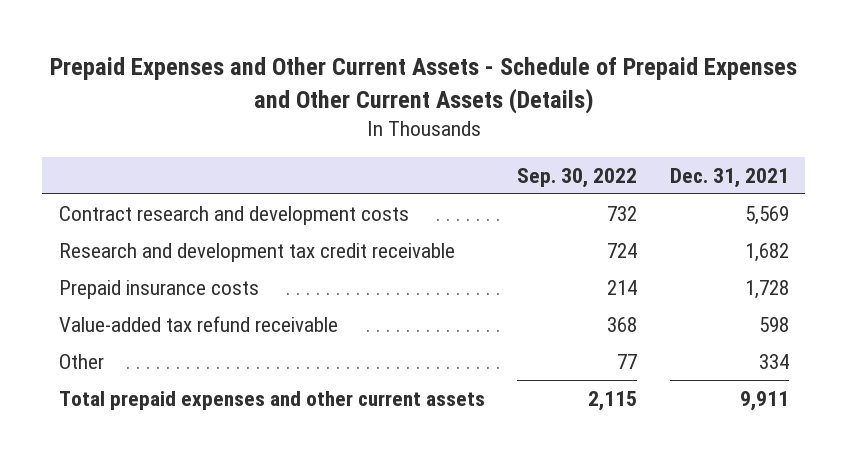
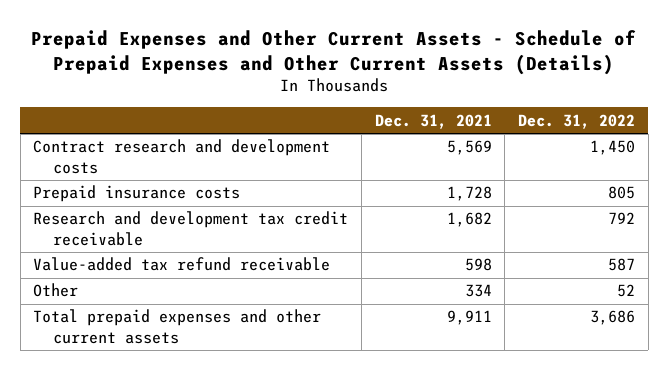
[517,167,638,188] Sep. 30, 2022 -> none
none -> [517,113,635,129] Dec. 31, 2022
[58,242,455,262] Research and development tax credit receivable -> [33,211,349,246] Research and development tax credit receivable

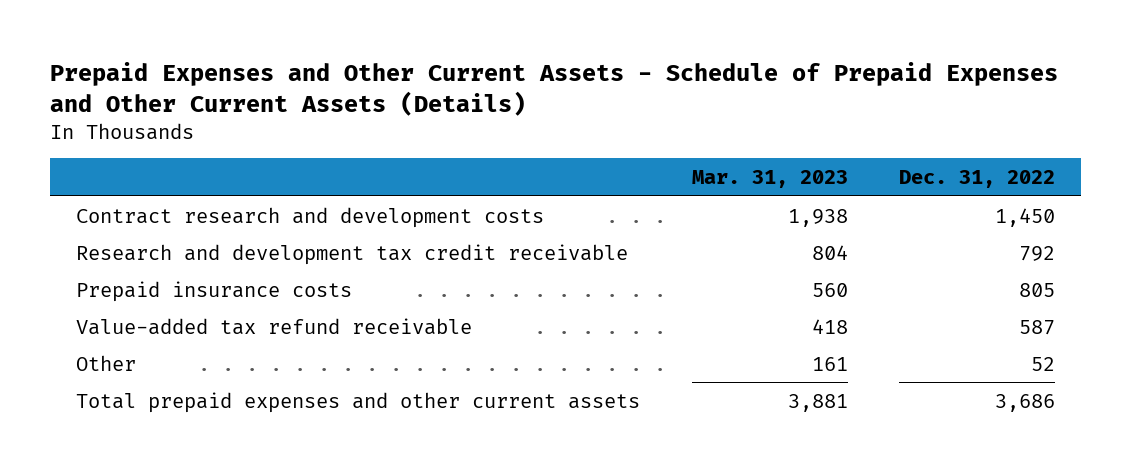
[374,113,492,129] Dec. 31, 2021 -> none
none -> [691,169,848,188] Mar. 31, 2023
[33,185,241,203] Prepaid insurance costs -> [76,280,353,302] Prepaid insurance costs

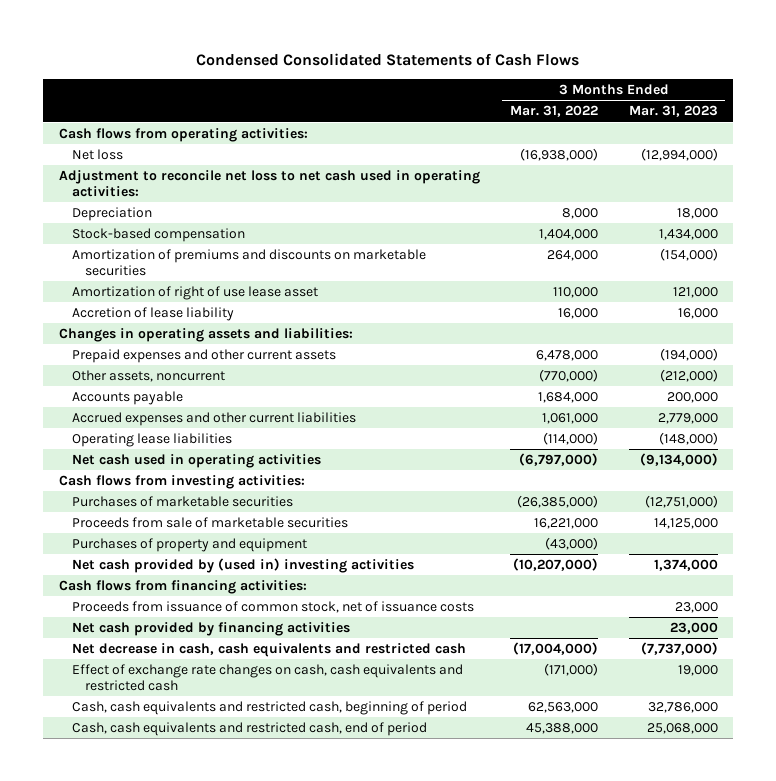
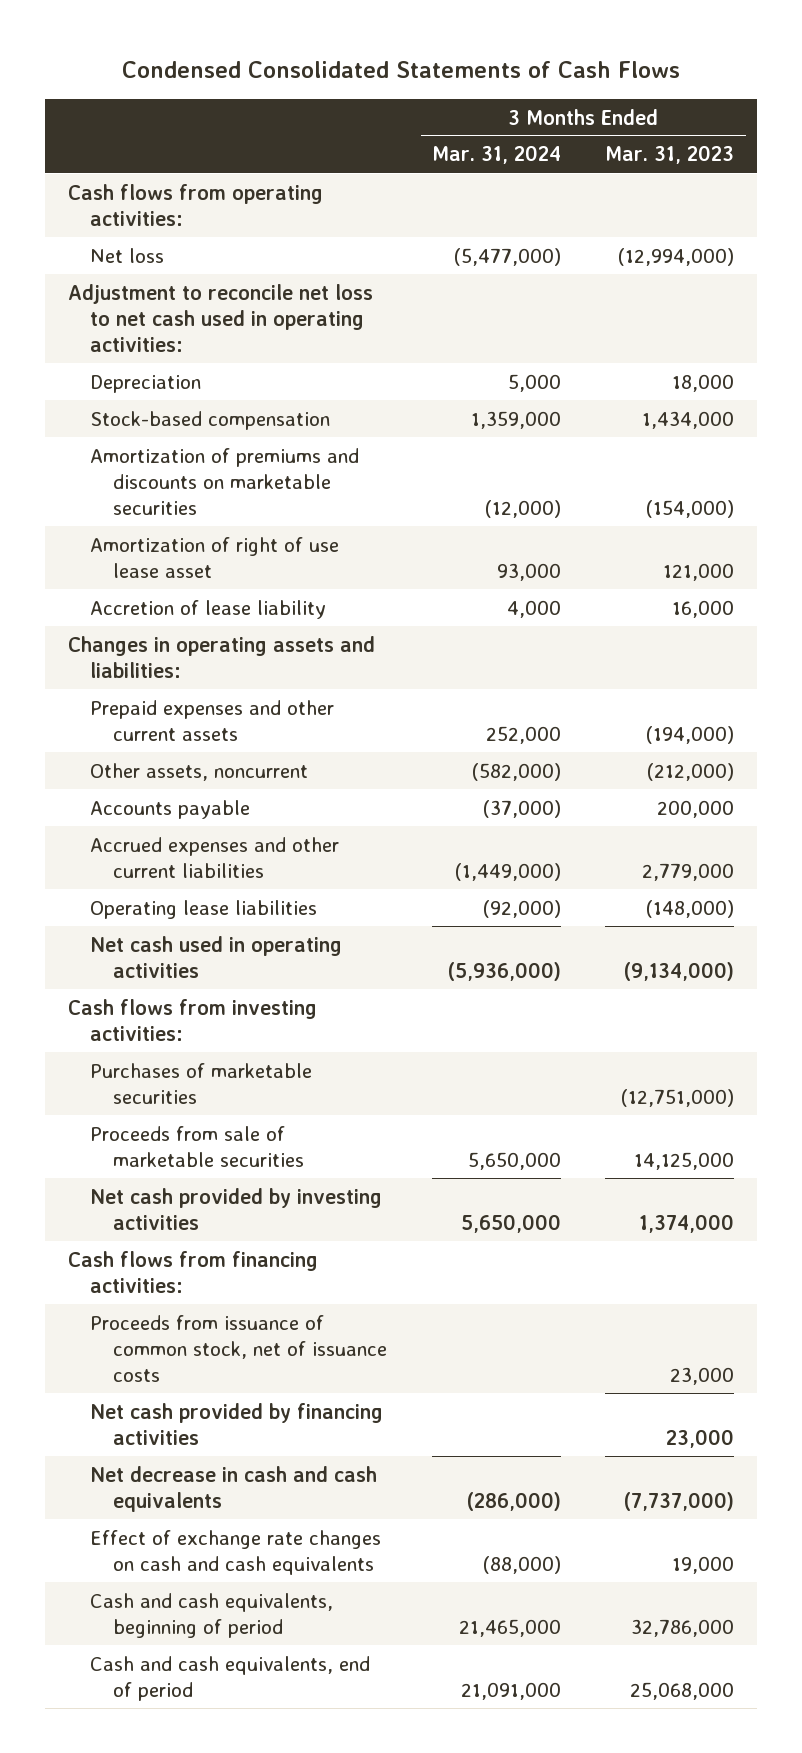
[510,105,599,118] Mar. 31, 2022 -> none
none -> [431,145,561,165] Mar. 31, 2024
[72,538,308,553] Purchases of property and equipment -> none
[72,558,415,574] Net cash provided by (used in) investing activities -> [90,1187,383,1230] Net cash provided by investing activities
[72,643,467,658] Net decrease in cash, cash equivalents and restricted cash -> [90,1465,378,1512] Net decrease in cash and cash equivalents
[72,664,464,692] Effect of exchange rate changes on cash, cash equivalents and restricted cash -> [90,1529,382,1575] Effect of exchange rate changes on cash and cash equivalents
[72,701,468,716] Cash, cash equivalents and restricted cash, beginning of period -> [90,1592,334,1638] Cash and cash equivalents, beginning of period
[72,722,428,737] Cash, cash equivalents and restricted cash, end of period -> [90,1655,371,1701] Cash and cash equivalents, end of period

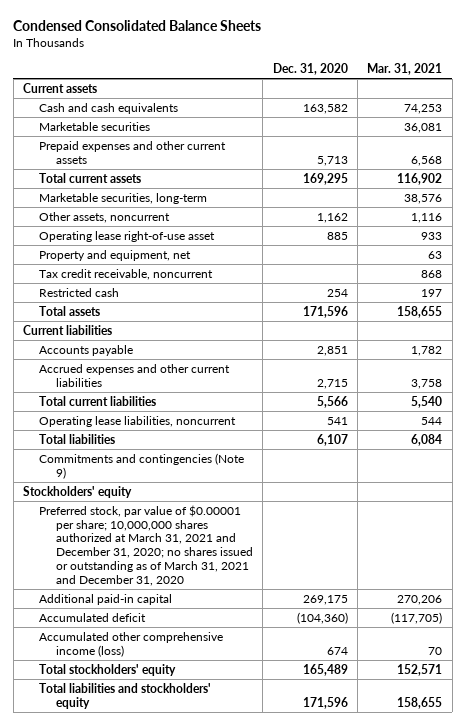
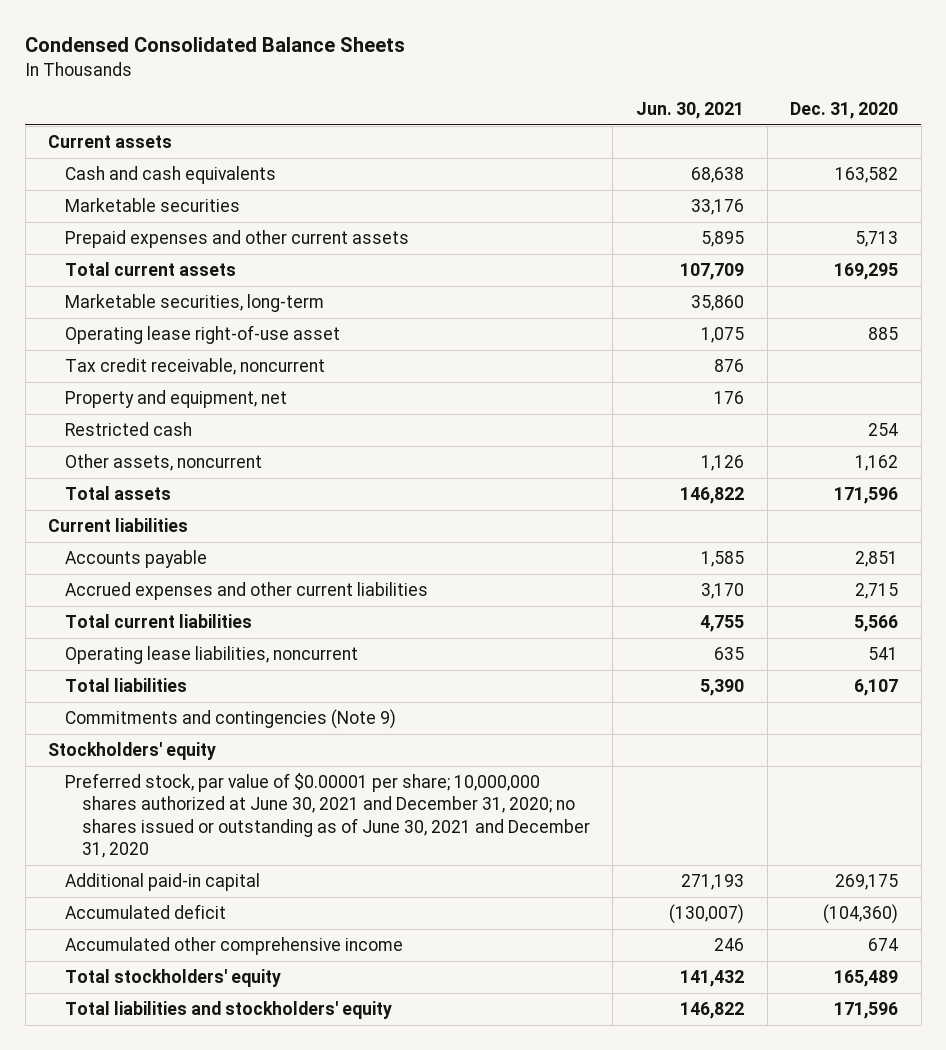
[367,62,443,75] Mar. 31, 2021 -> none
none -> [635,102,744,120] Jun. 30, 2021
[39,249,192,261] Property and equipment, net -> [64,390,287,409] Property and equipment, net
[39,211,171,223] Other assets, noncurrent -> [64,454,262,472] Other assets, noncurrent
[39,504,253,586] Preferred stock, par value of $0.00001 per share; 10,000,000 shares authorized at March 31, 2021 and December 31, 2020; no shares issued or outstanding as of March 31, 2021 and December 31, 2020 -> [64,773,590,859] Preferred stock, par value of $0.00001 per share; 10,000,000 shares authorized at June 30, 2021 and December 31, 2020; no shares issued or outstanding as of June 30, 2021 and December 31, 2020
[39,631,224,657] Accumulated other comprehensive income (loss) -> [64,937,403,956] Accumulated other comprehensive income

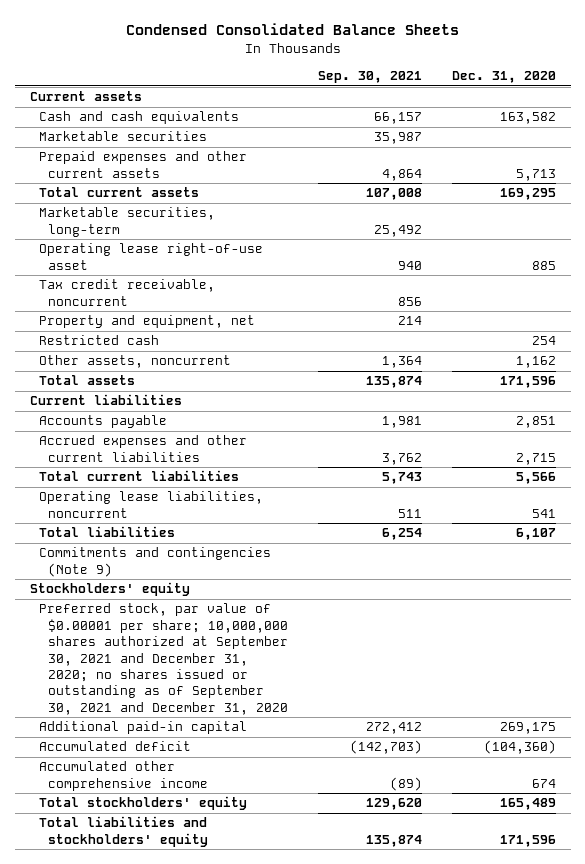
[635,102,744,120] Jun. 30, 2021 -> none
none -> [318,71,423,84] Sep. 30, 2021
[64,773,590,859] Preferred stock, par value of $0.00001 per share; 10,000,000 shares authorized at June 30, 2021 and December 31, 2020; no shares issued or outstanding as of June 30, 2021 and December 31, 2020 -> [39,603,289,715] Preferred stock, par value of $0.00001 per share; 10,000,000 shares authorized at September 30, 2021 and December 31, 2020; no shares issued or outstanding as of September 30, 2021 and December 31, 2020

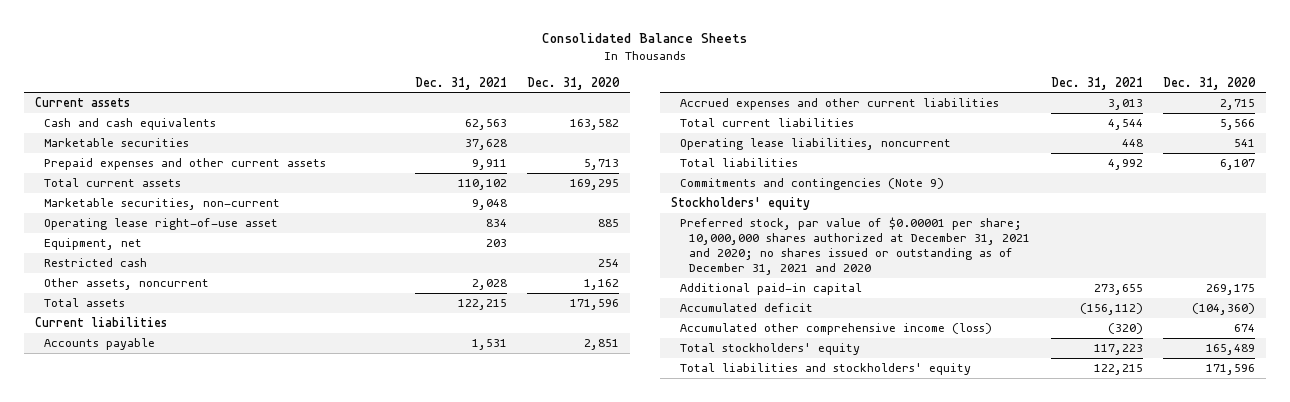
[125,23,459,36] Condensed Consolidated Balance Sheets -> [542,33,748,44] Consolidated Balance Sheets
[318,71,423,84] Sep. 30, 2021 -> none
none -> [414,76,507,90] Dec. 31, 2021
[39,207,216,237] Marketable securities, long-term -> [43,198,280,211] Marketable securities, non-current
[39,279,216,306] Tax credit receivable, noncurrent -> none
[39,315,256,329] Property and equipment, net -> [43,238,142,251] Equipment, net
[39,603,289,715] Preferred stock, par value of $0.00001 per share; 10,000,000 shares authorized at September 30, 2021 and December 31, 2020; no shares issued or outstanding as of September 30, 2021 and December 31, 2020 -> [679,217,1030,276] Preferred stock, par value of $0.00001 per share; 10,000,000 shares authorized at December 31, 2021 and 2020; no shares issued or outstanding as of December 31, 2021 and 2020
[39,761,209,791] Accumulated other comprehensive income -> [679,323,992,336] Accumulated other comprehensive income (loss)

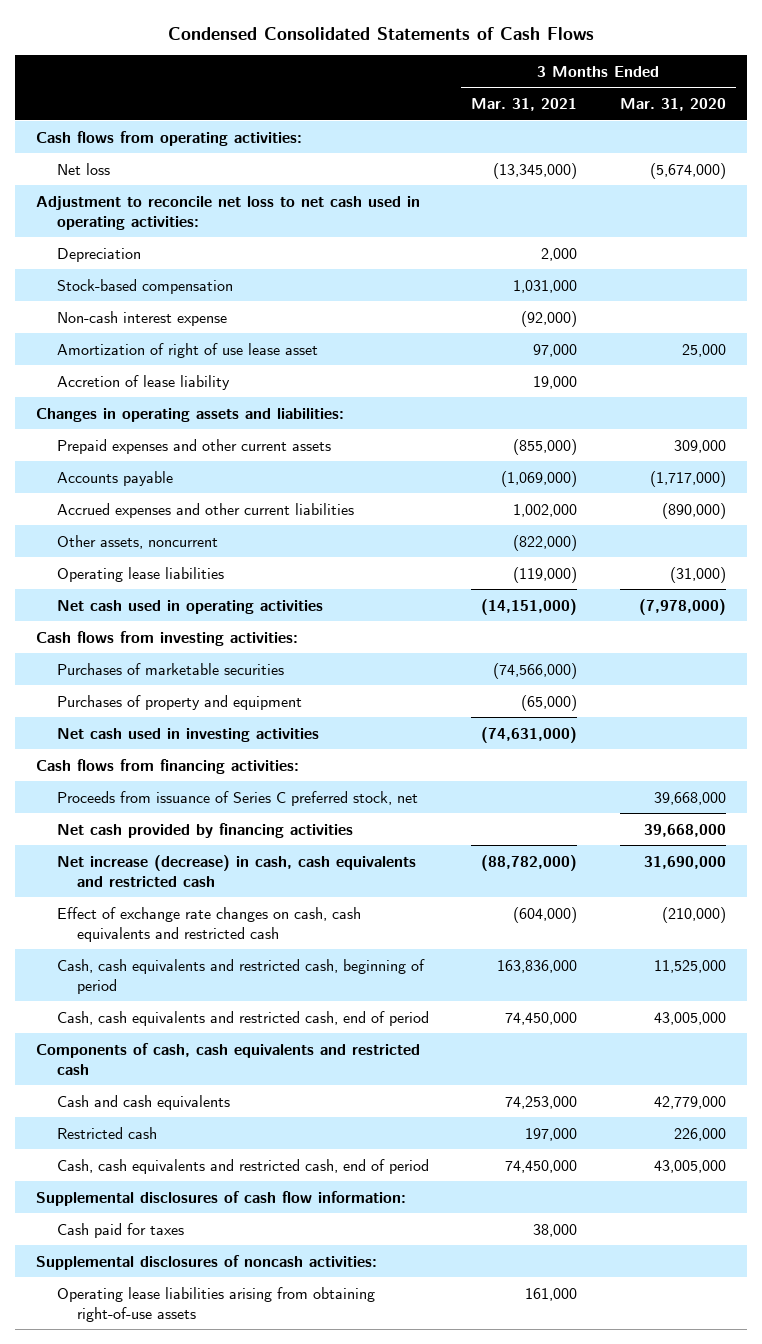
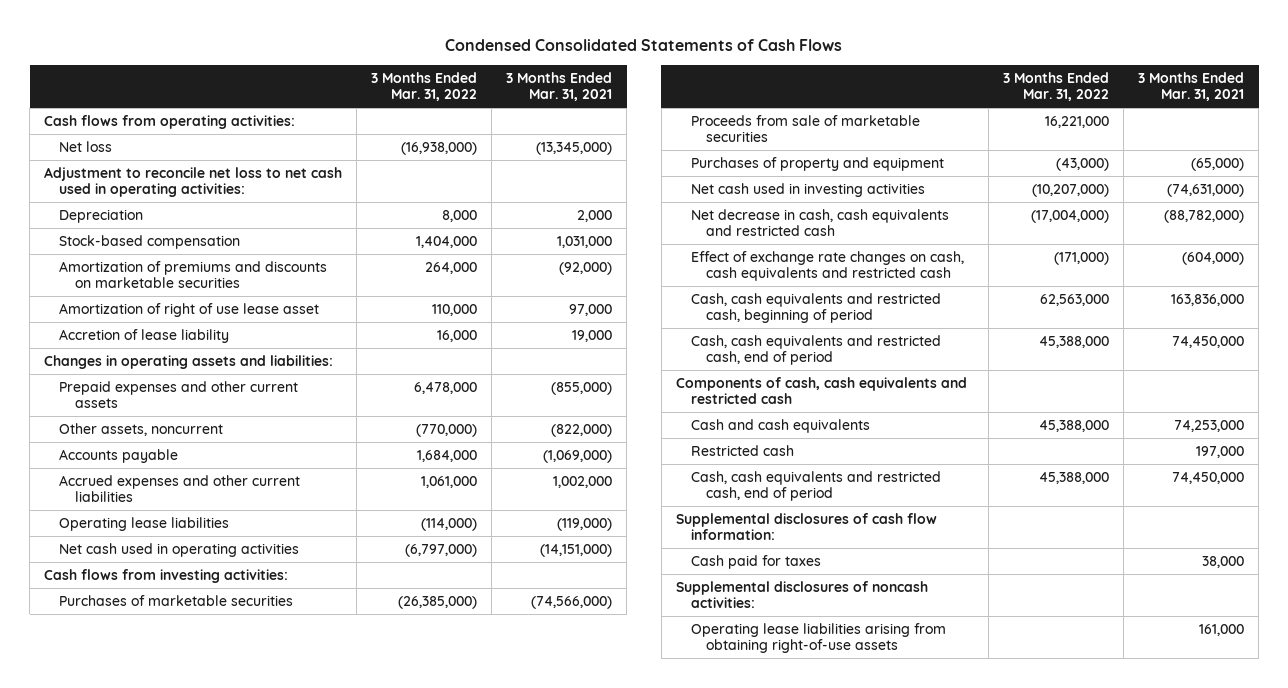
[619,98,726,112] Mar. 31, 2020 -> none
none -> [371,72,478,102] 3 Months Ended Mar. 31, 2022
[56,310,227,326] Non-cash interest expense -> none
none -> [59,261,328,289] Amortization of premiums and discounts on marketable securities
[56,534,218,549] Other assets, noncurrent -> [59,423,224,437] Other assets, noncurrent
none -> [691,115,921,143] Proceeds from sale of marketable securities
[36,758,300,774] Cash flows from financing activities: -> none
[56,790,418,806] Proceeds from issuance of Series C preferred stock, net -> none
[56,822,353,838] Net cash provided by financing activities -> none
[56,854,416,887] Net increase (decrease) in cash, cash equivalents and restricted cash -> [691,209,950,237] Net decrease in cash, cash equivalents and restricted cash

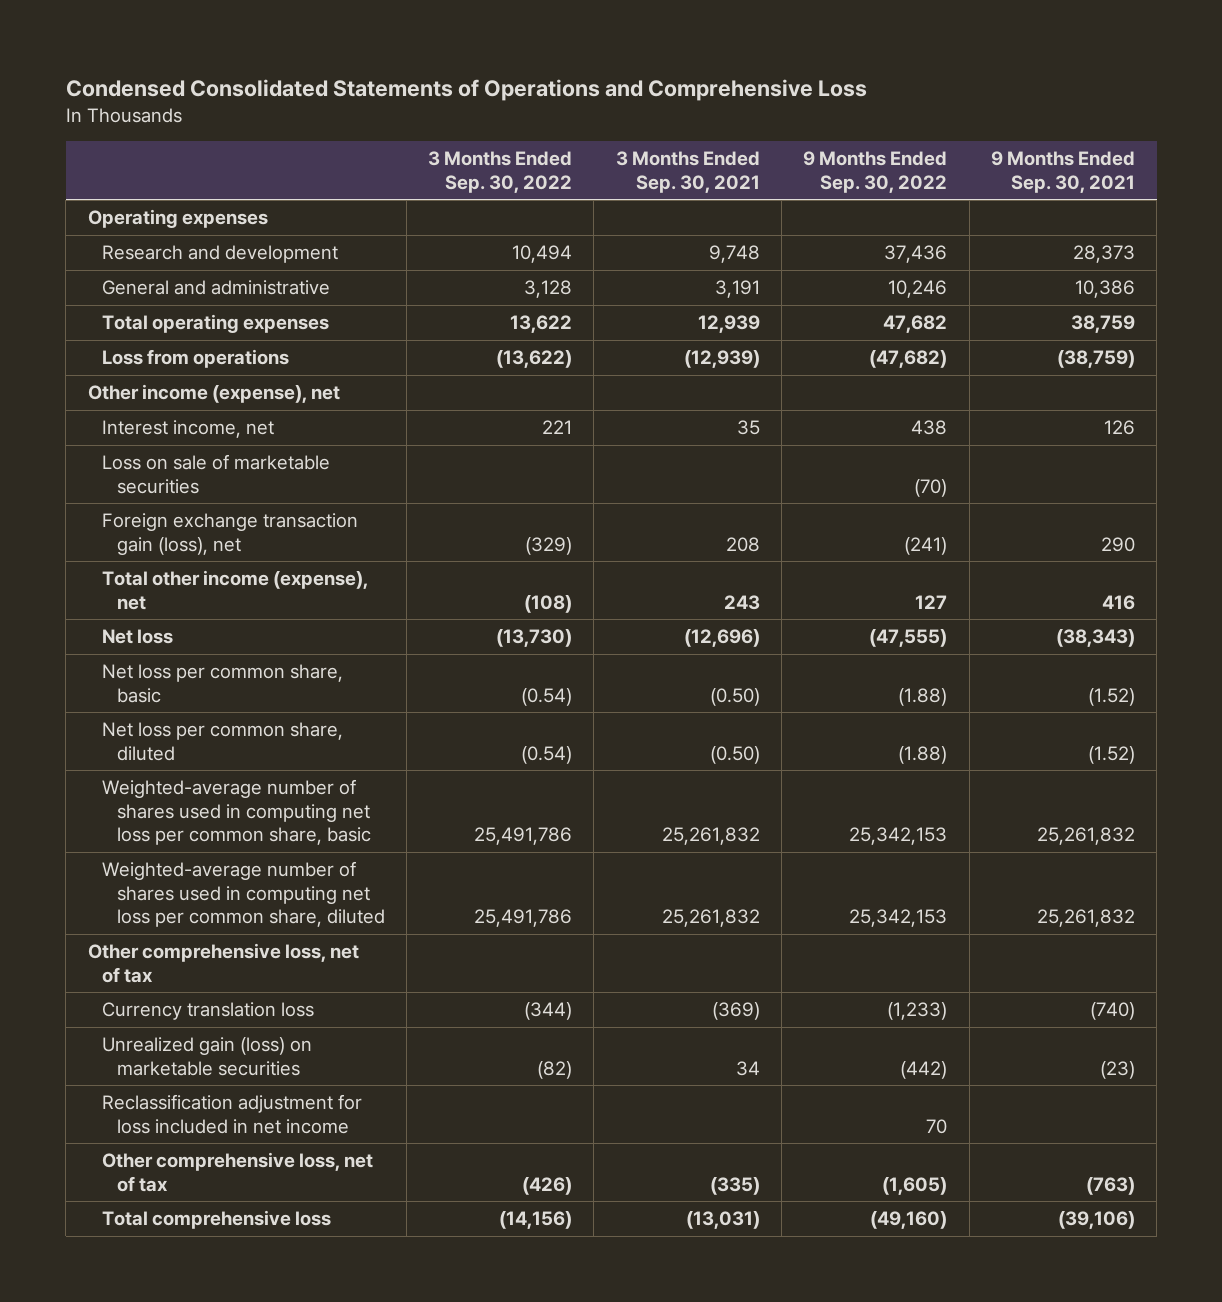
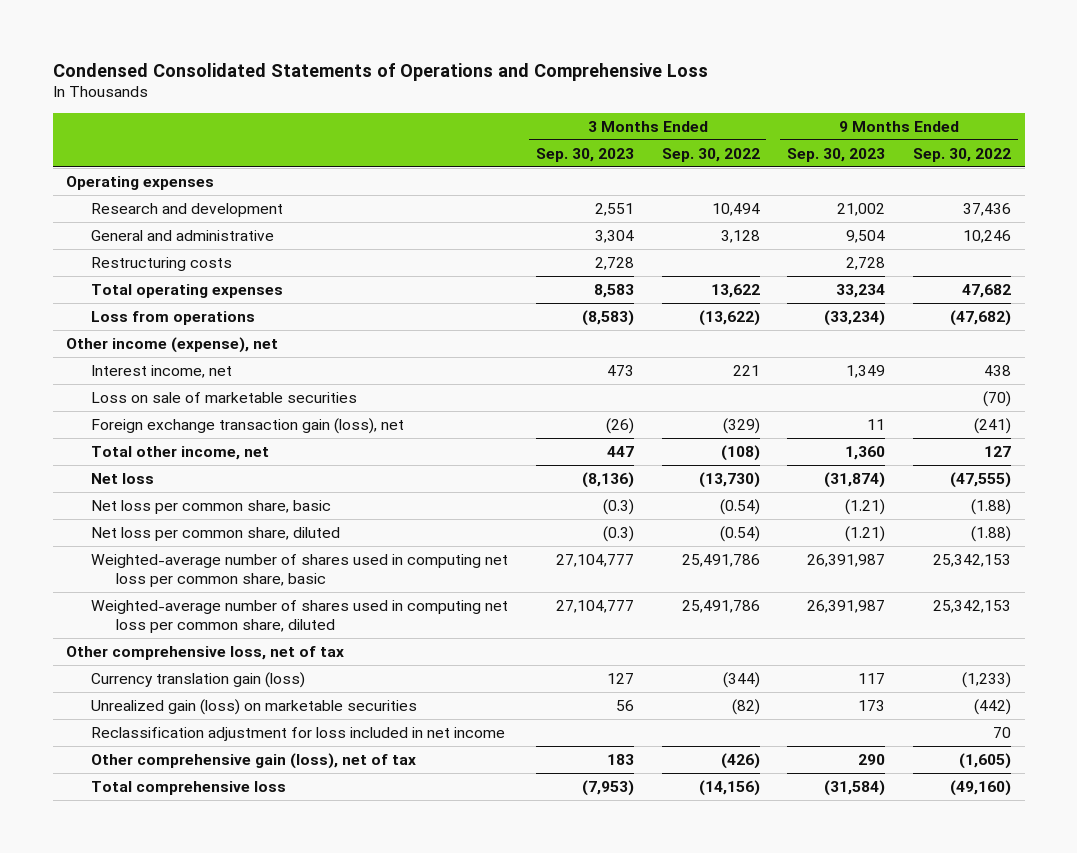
[615,151,760,193] 3 Months Ended Sep. 30, 2021 -> none
[990,151,1135,193] 9 Months Ended Sep. 30, 2021 -> none
none -> [535,147,634,162] Sep. 30, 2023
none -> [787,147,886,162] Sep. 30, 2023
none -> [91,256,233,271] Restructuring costs
[102,570,369,610] Total other income (expense), net -> [91,445,270,460] Total other income, net
[102,1002,315,1021] Currency translation loss -> [91,671,306,688] Currency translation gain (loss)
[102,1152,374,1192] Other comprehensive loss, net of tax -> [91,752,417,769] Other comprehensive gain (loss), net of tax

